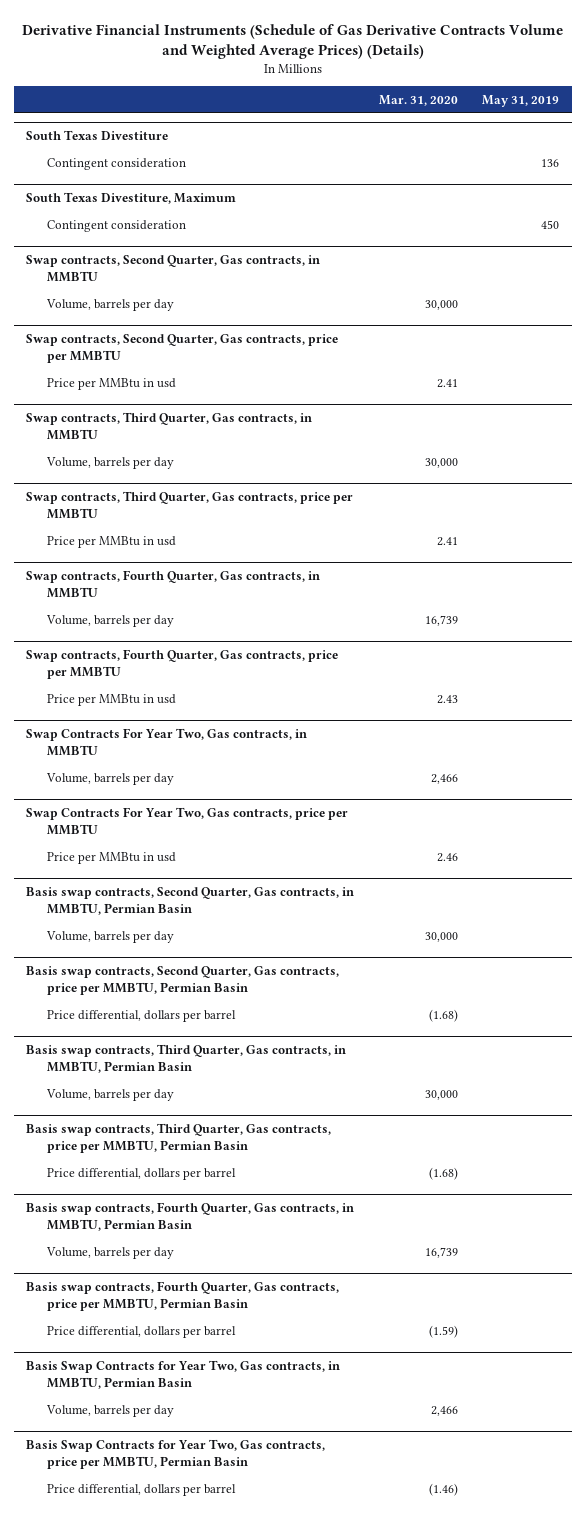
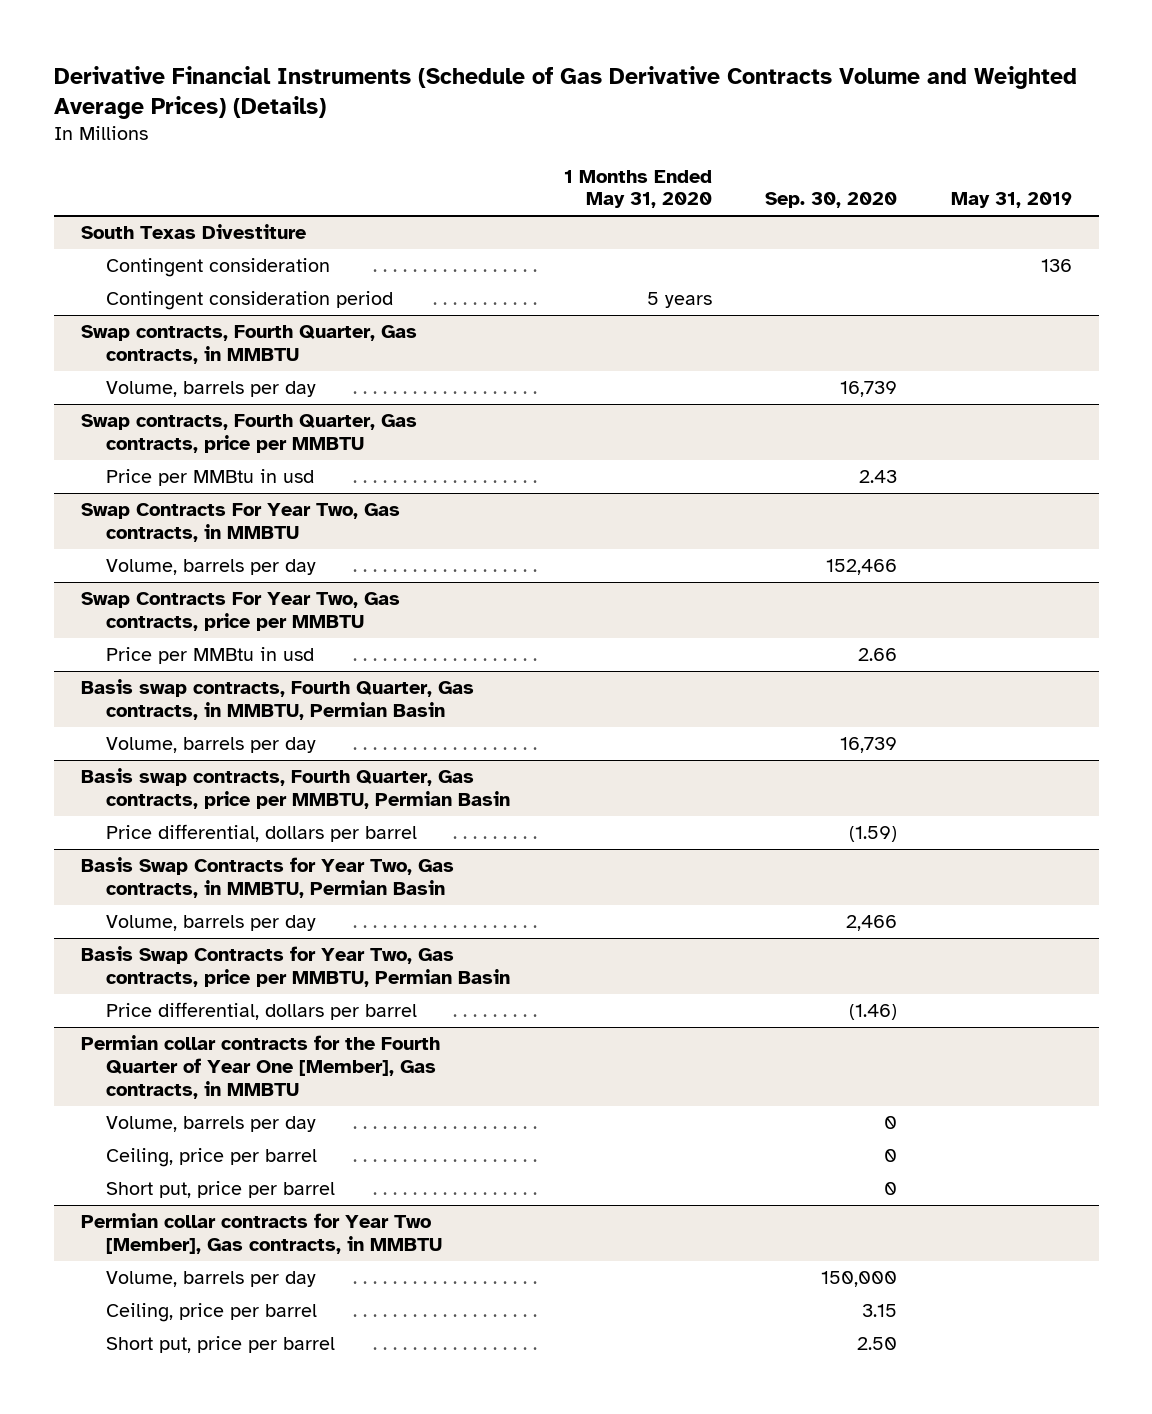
[378,94,458,106] Mar. 31, 2020 -> none
none -> [563,169,712,209] 1 Months Ended May 31, 2020
none -> [765,192,898,209] Sep. 30, 2020
[26,191,237,204] South Texas Divestiture, Maximum -> none
[46,219,186,232] Contingent consideration -> none
[26,254,321,282] Swap contracts, Second Quarter, Gas contracts, in MMBTU -> none
[45,298,174,311] Volume, barrels per day -> none
[26,333,339,363] Swap contracts, Second Quarter, Gas contracts, price per MMBTU -> none
[46,377,176,390] Price per MMBtu in usd -> none
[26,411,313,440] Swap contracts, Third Quarter, Gas contracts, in MMBTU -> none
[45,456,174,469] Volume, barrels per day -> none
[26,490,354,519] Swap contracts, Third Quarter, Gas contracts, price per MMBTU -> none
[46,535,176,548] Price per MMBtu in usd -> none
none -> [106,291,394,311] Contingent consideration period
[26,886,355,915] Basis swap contracts, Second Quarter, Gas contracts, in MMBTU, Permian Basin -> none
[45,930,174,943] Volume, barrels per day -> none
[26,965,340,995] Basis swap contracts, Second Quarter, Gas contracts, price per MMBTU, Permian Basin -> none
[46,1009,236,1022] Price differential, dollars per barrel -> none
[26,1043,347,1073] Basis swap contracts, Third Quarter, Gas contracts, in MMBTU, Permian Basin -> none
[45,1088,174,1101] Volume, barrels per day -> none
[26,1122,332,1153] Basis swap contracts, Third Quarter, Gas contracts, price per MMBTU, Permian Basin -> none
[46,1167,236,1180] Price differential, dollars per barrel -> none
none -> [80,1035,440,1099] Permian collar contracts for the Fourth Quarter of Year One [Member], Gas contracts, in MMBTU
none -> [106,1116,317,1133] Volume, barrels per day
none -> [106,1148,318,1168] Ceiling, price per barrel
none -> [106,1181,336,1199] Short put, price per barrel
none -> [80,1213,443,1254] Permian collar contracts for Year Two [Member], Gas contracts, in MMBTU
none -> [106,1271,317,1288] Volume, barrels per day
none -> [106,1303,318,1323] Ceiling, price per barrel
none -> [106,1336,336,1354] Short put, price per barrel

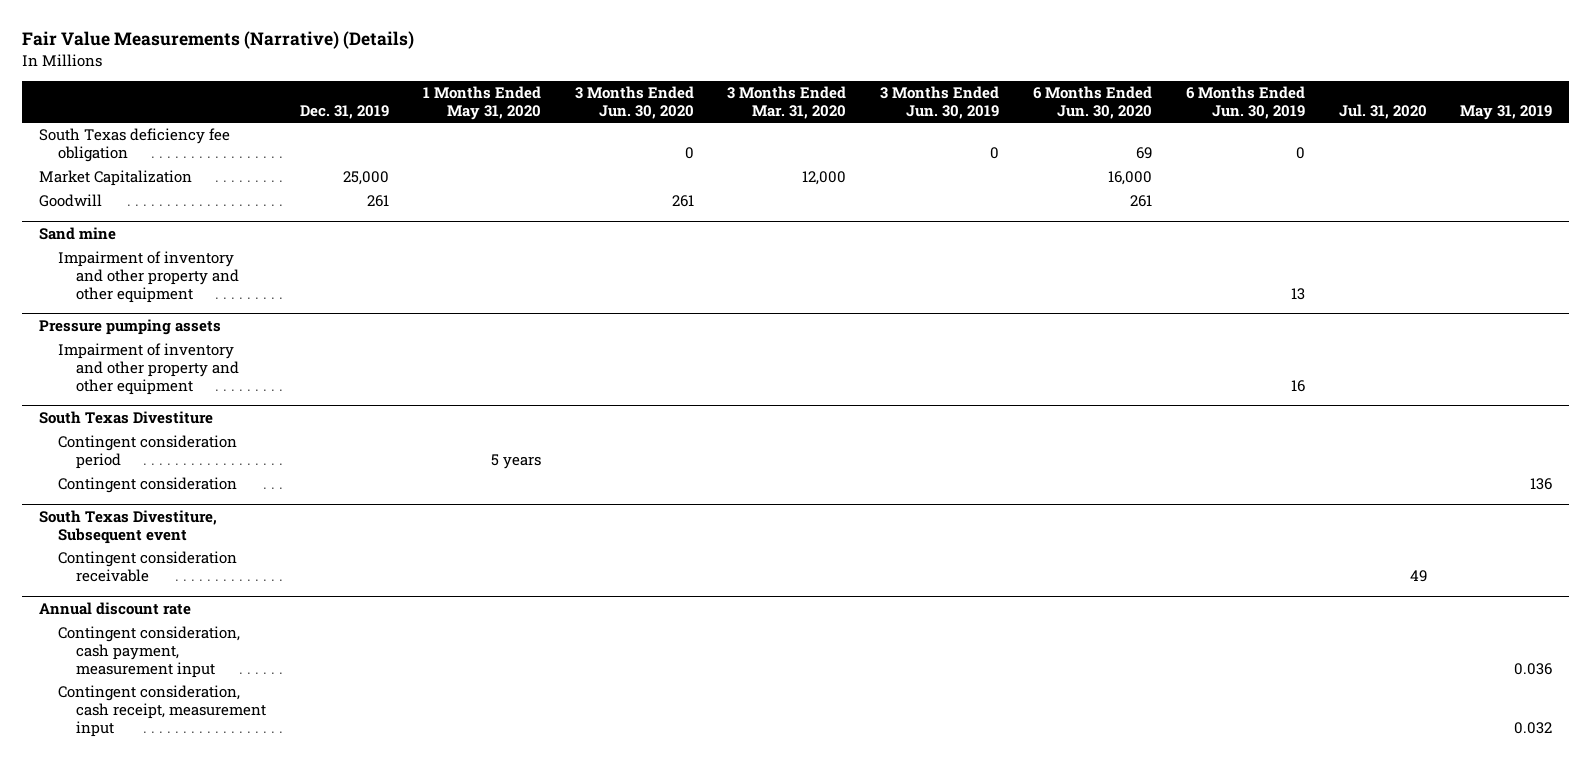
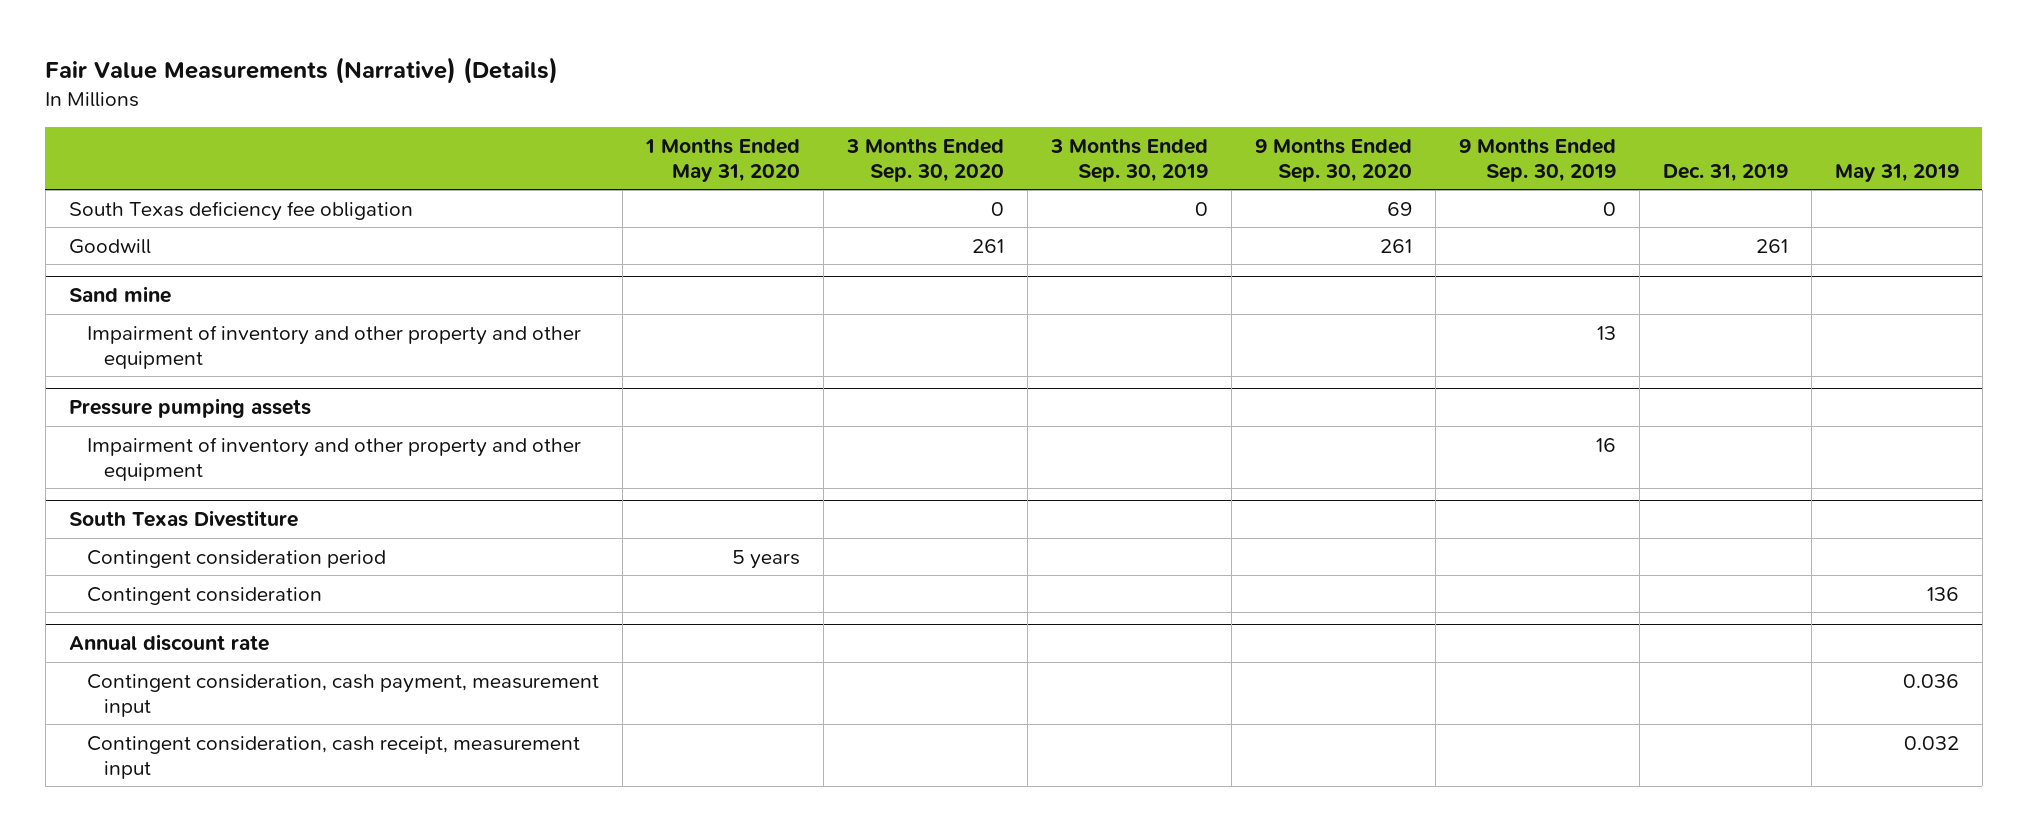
[574,86,694,119] 3 Months Ended Jun. 30, 2020 -> none
[727,86,847,119] 3 Months Ended Mar. 31, 2020 -> none
[880,86,1000,119] 3 Months Ended Jun. 30, 2019 -> none
[1033,86,1153,119] 6 Months Ended Jun. 30, 2020 -> none
[1185,86,1305,119] 6 Months Ended Jun. 30, 2019 -> none
[1338,103,1427,119] Jul. 31, 2020 -> none
none -> [845,137,1004,182] 3 Months Ended Sep. 30, 2020
none -> [1049,137,1208,182] 3 Months Ended Sep. 30, 2019
none -> [1254,137,1412,182] 9 Months Ended Sep. 30, 2020
none -> [1458,137,1616,182] 9 Months Ended Sep. 30, 2019
[39,170,193,187] Market Capitalization -> none
[39,510,218,544] South Texas Divestiture, Subsequent event -> none
[57,551,237,583] Contingent consideration receivable -> none

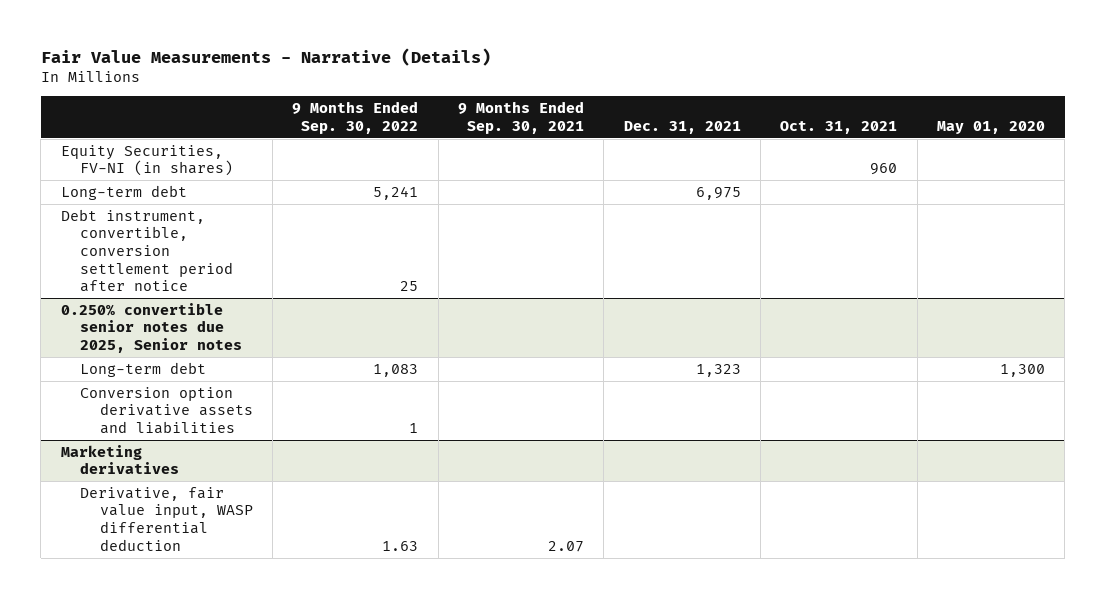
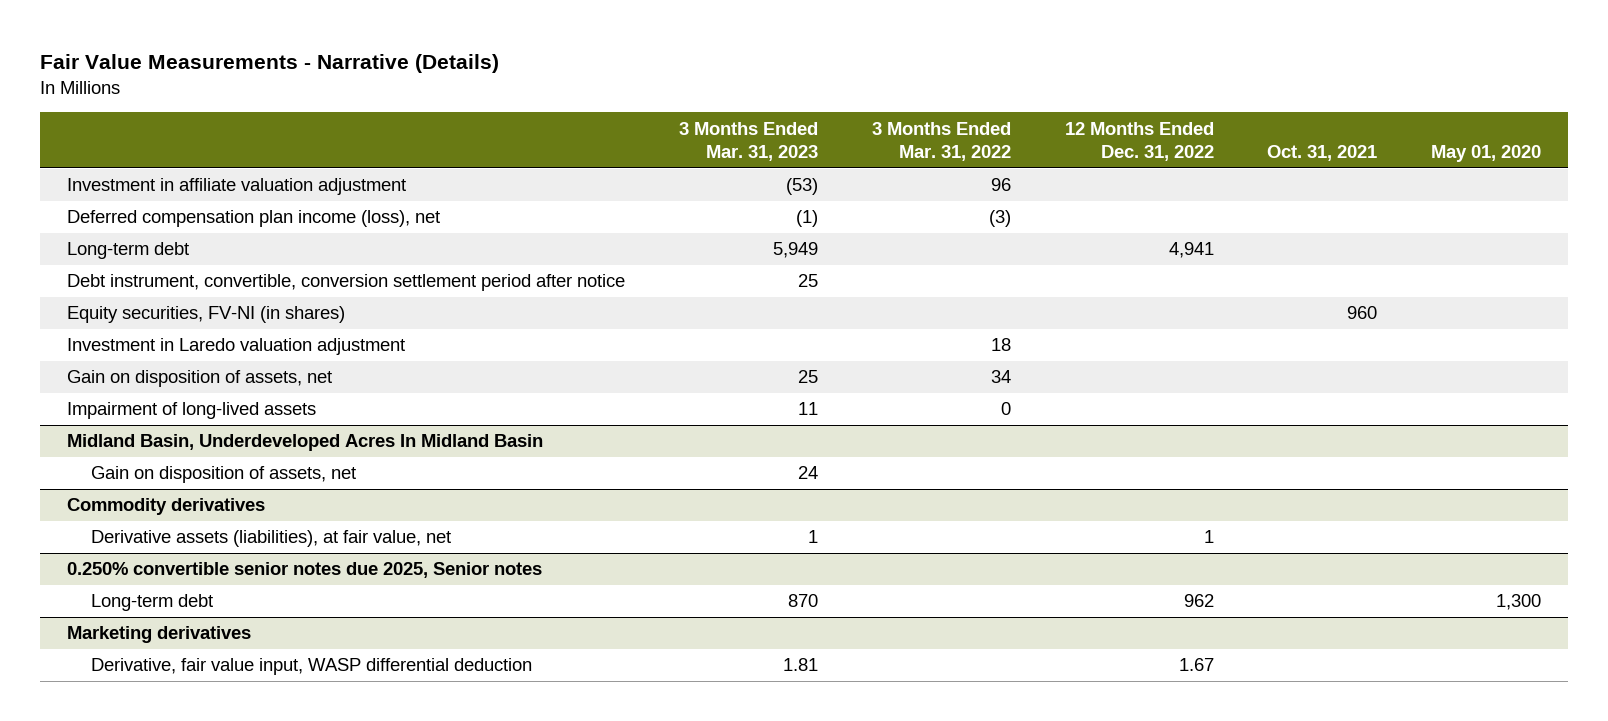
[292,101,419,134] 9 Months Ended Sep. 30, 2022 -> none
[458,101,585,134] 9 Months Ended Sep. 30, 2021 -> none
[623,120,741,134] Dec. 31, 2021 -> none
none -> [679,121,819,162] 3 Months Ended Mar. 31, 2023
none -> [871,121,1011,162] 3 Months Ended Mar. 31, 2022
none -> [1064,121,1214,162] 12 Months Ended Dec. 31, 2022
[60,144,234,177] Equity Securities, FV-NI (in shares) -> none
none -> [67,178,407,196] Investment in affiliate valuation adjustment
none -> [67,210,441,228] Deferred compensation plan income (loss), net
none -> [67,306,346,324] Equity securities, FV-NI (in shares)
none -> [67,338,406,356] Investment in Laredo valuation adjustment
none -> [67,370,333,388] Gain on disposition of assets, net
none -> [67,402,317,420] Impairment of long-lived assets
none -> [67,434,544,452] Midland Basin, Underdeveloped Acres In Midland Basin
none -> [90,466,356,484] Gain on disposition of assets, net
none -> [67,498,266,516] Commodity derivatives
none -> [90,530,451,548] Derivative assets (liabilities), at fair value, net
[80,386,253,435] Conversion option derivative assets and liabilities -> none

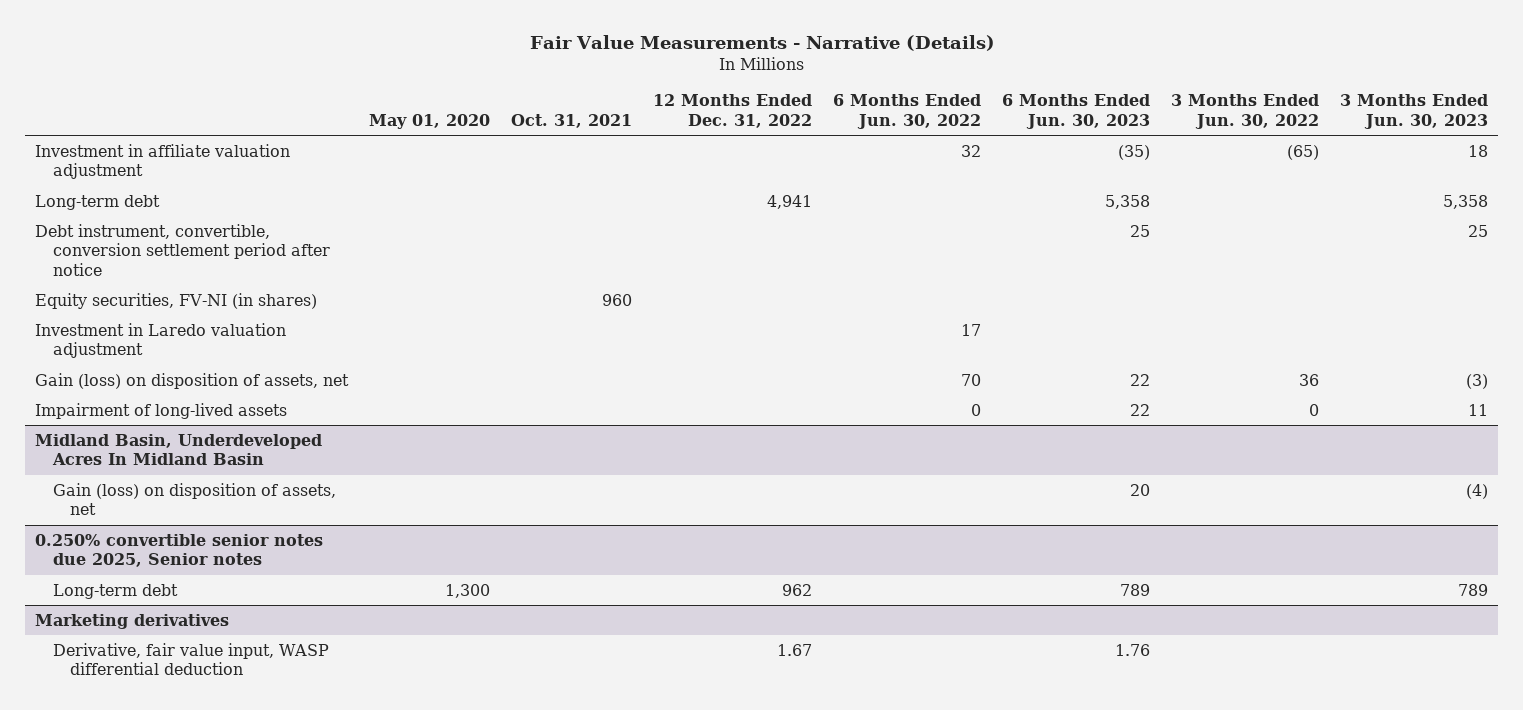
[679,121,819,162] 3 Months Ended Mar. 31, 2023 -> none
[871,121,1011,162] 3 Months Ended Mar. 31, 2022 -> none
none -> [833,94,982,129] 6 Months Ended Jun. 30, 2022
none -> [1002,94,1151,129] 6 Months Ended Jun. 30, 2023
none -> [1171,94,1320,129] 3 Months Ended Jun. 30, 2022
none -> [1339,94,1488,129] 3 Months Ended Jun. 30, 2023
[67,210,441,228] Deferred compensation plan income (loss), net -> none
[67,370,333,388] Gain on disposition of assets, net -> [35,372,350,389] Gain (loss) on disposition of assets, net
[67,498,266,516] Commodity derivatives -> none
[90,530,451,548] Derivative assets (liabilities), at fair value, net -> none
[90,466,356,484] Gain on disposition of assets, net -> [52,482,336,516] Gain (loss) on disposition of assets, net

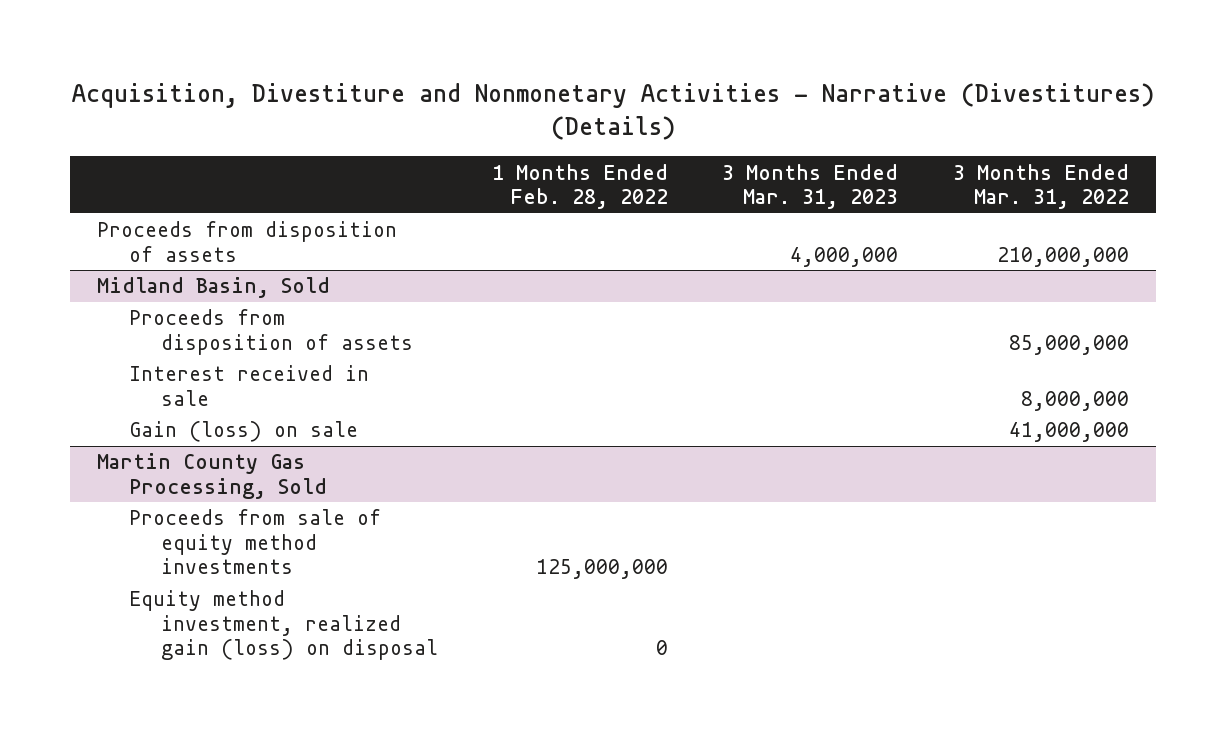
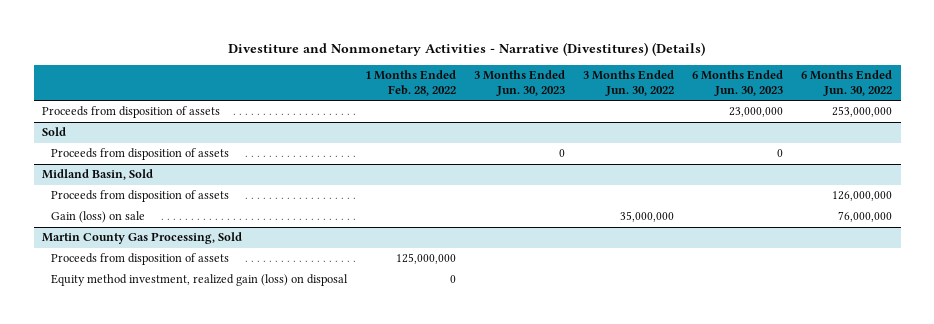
[71,83,1154,141] Acquisition, Divestiture and Nonmonetary Activities - Narrative (Divestitures) (Details) -> [228,41,706,56] Divestiture and Nonmonetary Activities - Narrative (Divestitures) (Details)
[722,163,899,210] 3 Months Ended Mar. 31, 2023 -> none
[952,163,1129,210] 3 Months Ended Mar. 31, 2022 -> none
none -> [474,70,566,97] 3 Months Ended Jun. 30, 2023
none -> [583,70,675,97] 3 Months Ended Jun. 30, 2022
none -> [691,70,783,97] 6 Months Ended Jun. 30, 2023
none -> [800,70,892,97] 6 Months Ended Jun. 30, 2022
none -> [42,127,67,137] Sold
none -> [51,148,230,161] Proceeds from disposition of assets
[128,365,369,406] Interest received in sale -> none
[128,509,381,575] Proceeds from sale of equity method investments -> [51,253,230,266] Proceeds from disposition of assets

